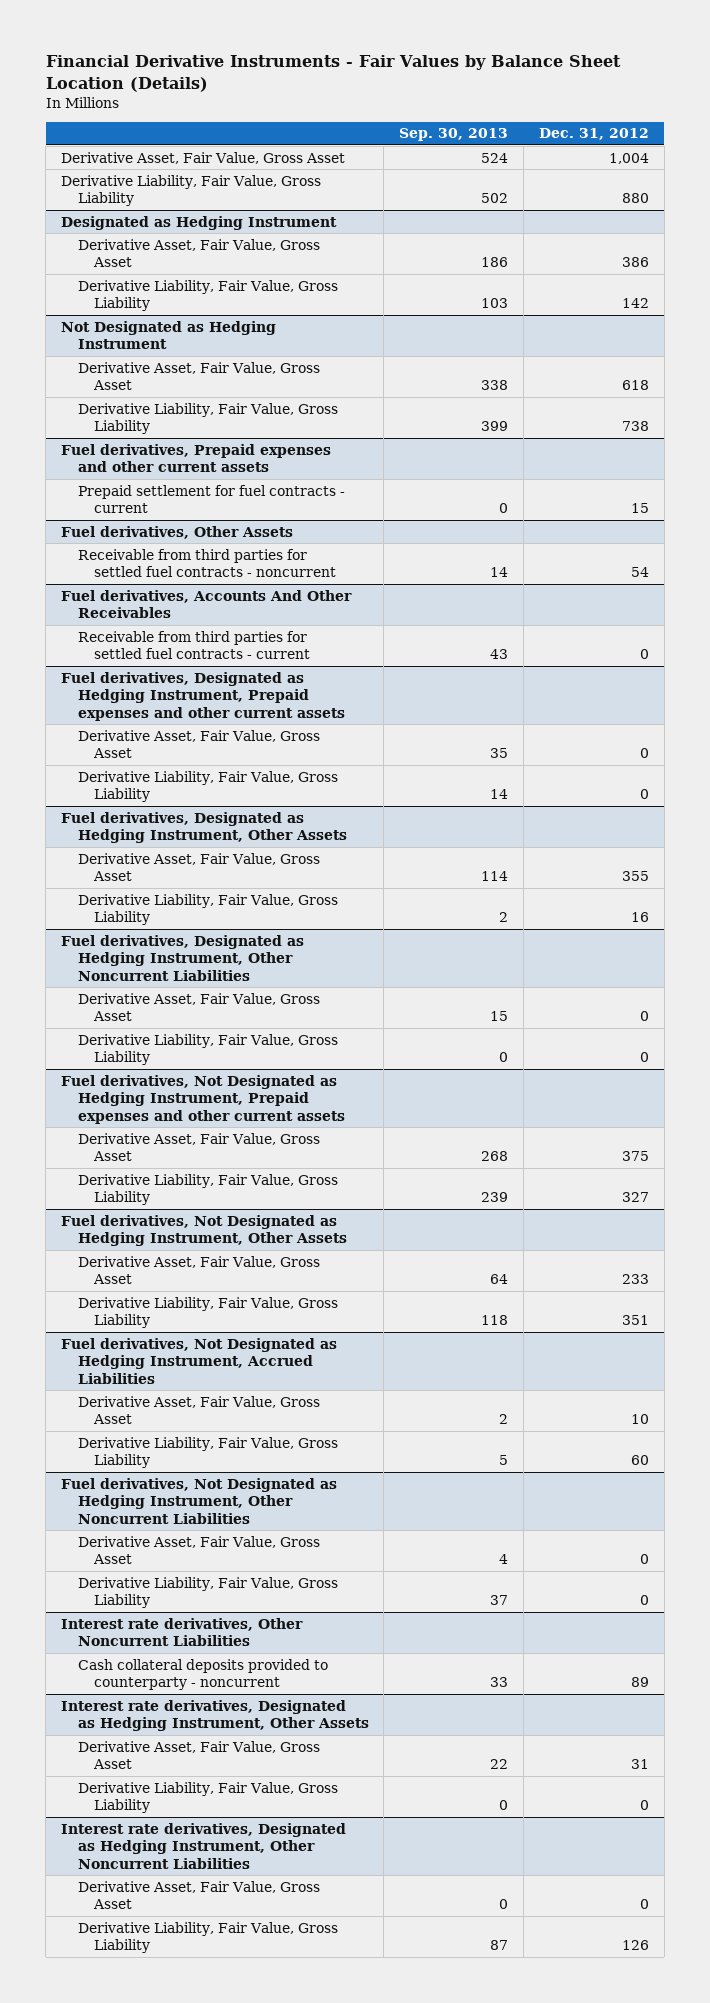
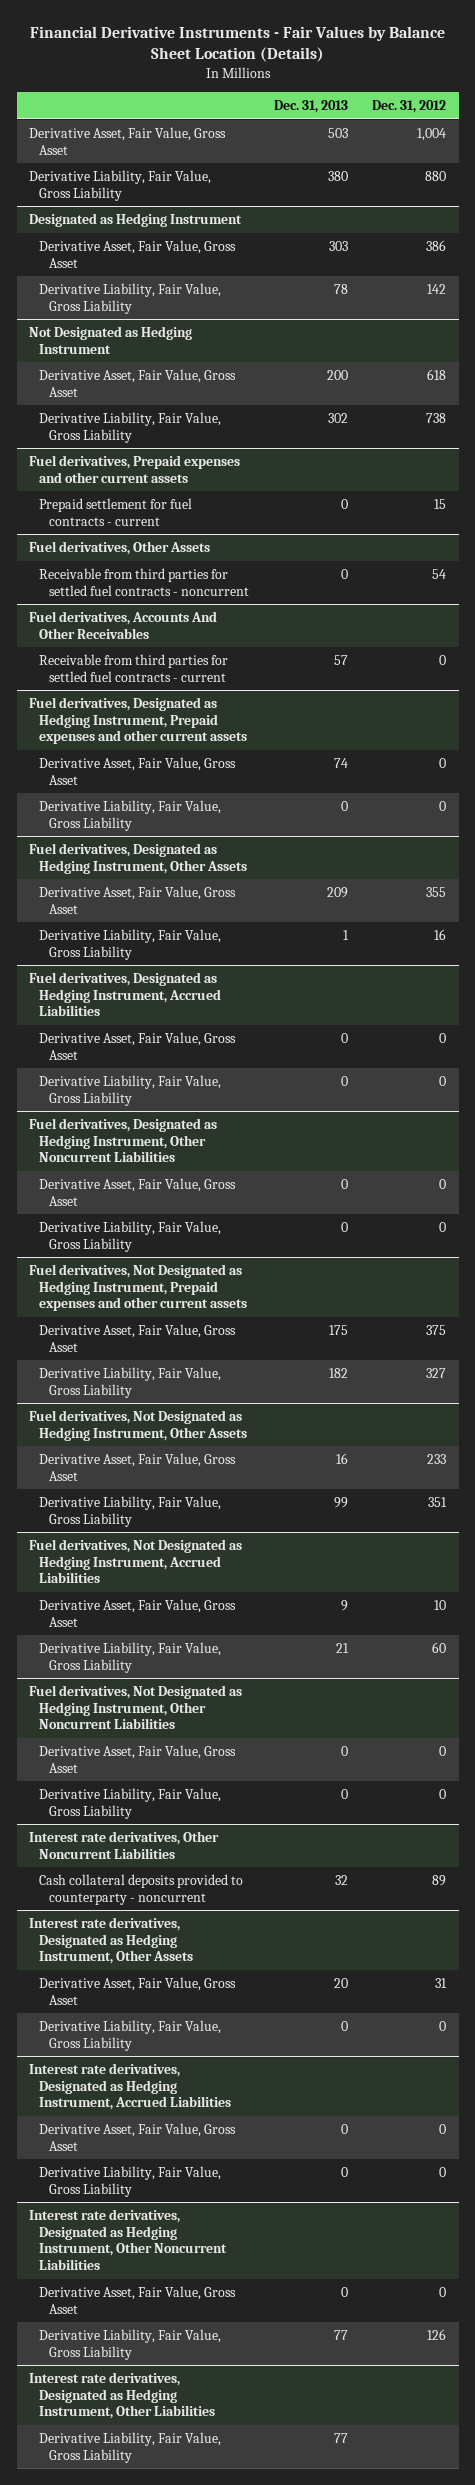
[399,128,509,142] Sep. 30, 2013 -> none
none -> [273,99,348,113] Dec. 31, 2013
none -> [28,972,221,1017] Fuel derivatives, Designated as Hedging Instrument, Accrued Liabilities
none -> [38,1032,236,1060] Derivative Asset, Fair Value, Gross Asset
none -> [38,1075,221,1106] Derivative Liability, Fair Value, Gross Liability
none -> [28,2063,231,2111] Interest rate derivatives, Designated as Hedging Instrument, Accrued Liabilities
none -> [38,2123,236,2151] Derivative Asset, Fair Value, Gross Asset
none -> [38,2166,221,2197] Derivative Liability, Fair Value, Gross Liability
none -> [28,2372,215,2420] Interest rate derivatives, Designated as Hedging Instrument, Other Liabilities
none -> [38,2432,221,2463] Derivative Liability, Fair Value, Gross Liability

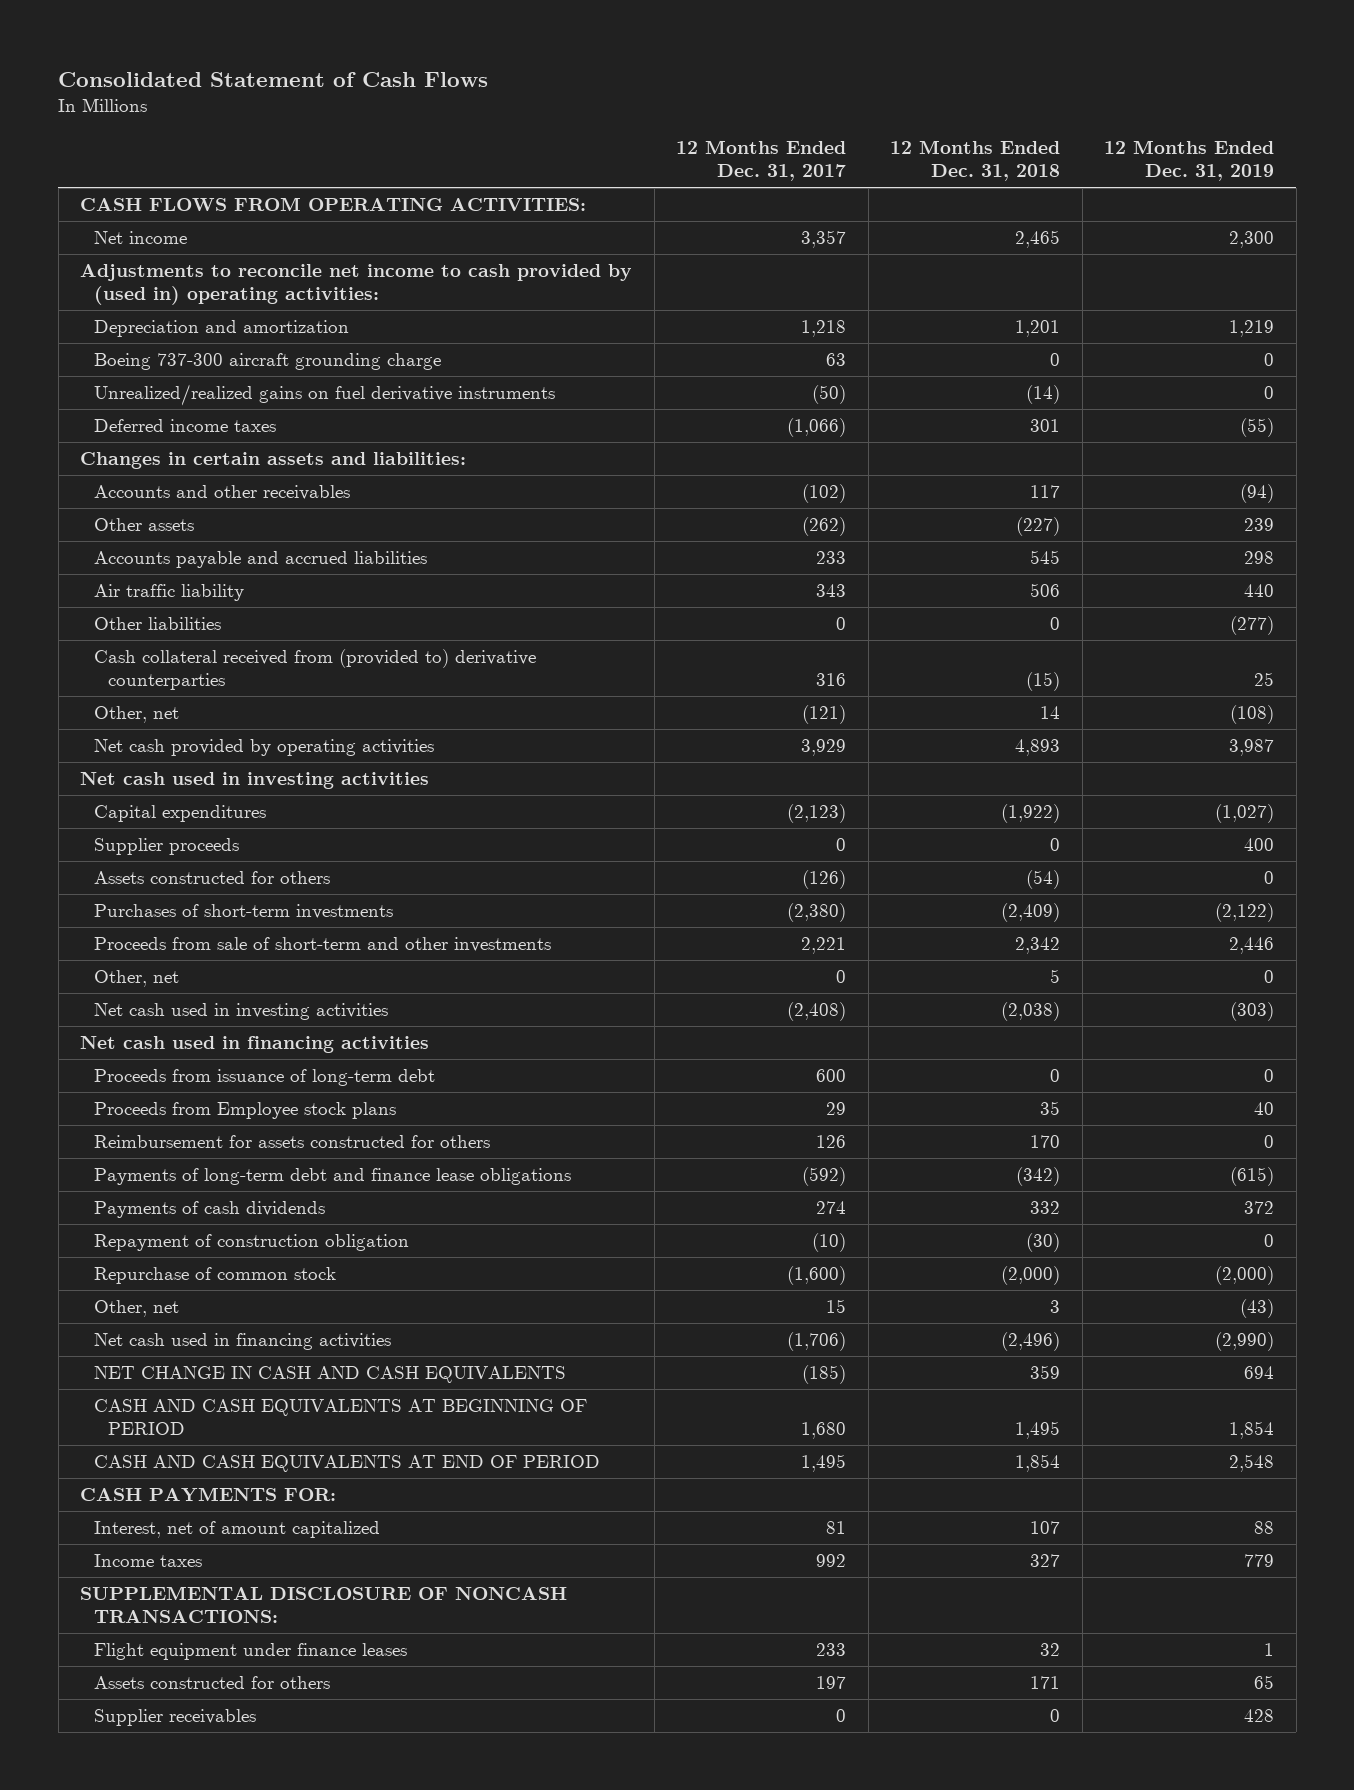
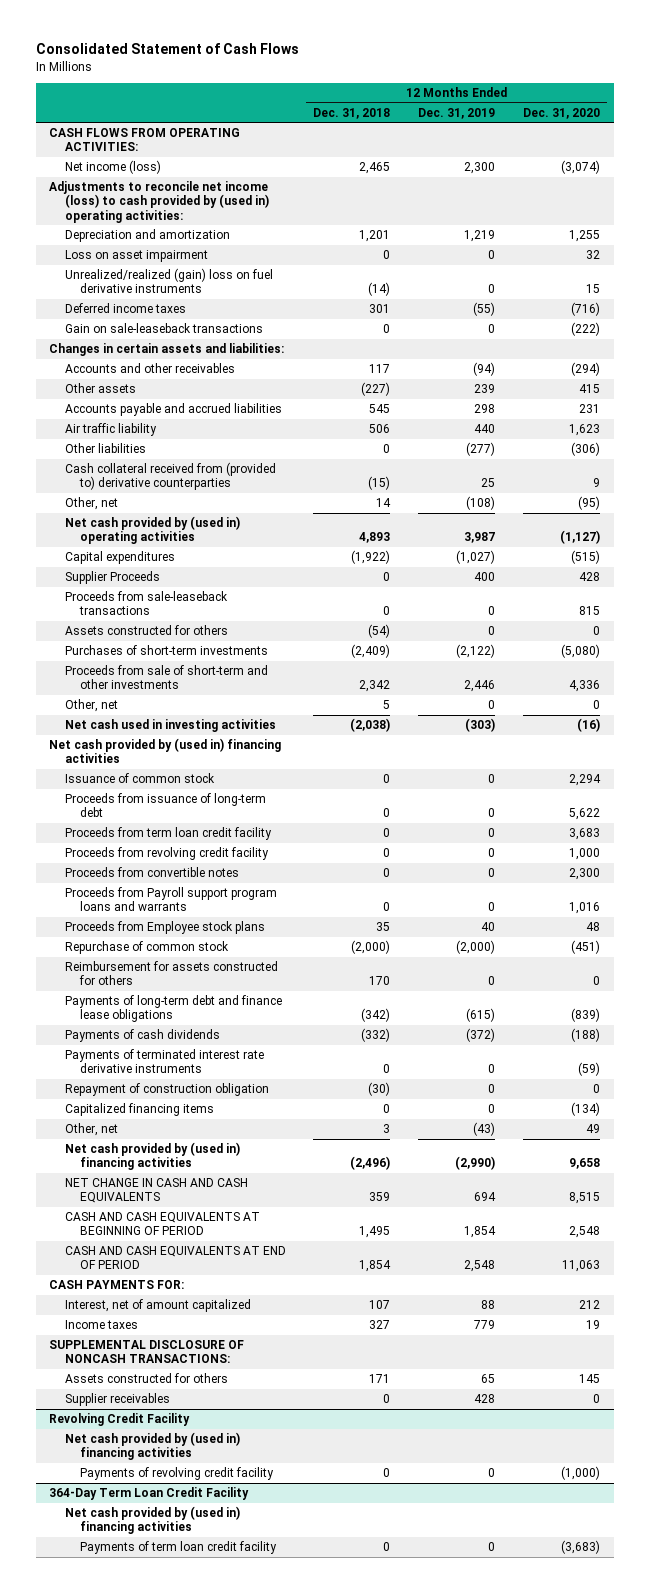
[676,139,847,181] 12 Months Ended Dec. 31, 2017 -> none
none -> [522,107,600,119] Dec. 31, 2020
[93,231,187,245] Net income -> [64,160,161,175] Net income (loss)
[80,264,633,305] Adjustments to reconcile net income to cash provided by (used in) operating activities: -> [49,181,269,223] Adjustments to reconcile net income (loss) to cash provided by (used in) operating activities:
[93,353,441,371] Boeing 737-300 aircraft grounding charge -> none
none -> [64,250,208,263] Loss on asset impairment
[93,384,555,407] Unrealized/realized gains on fuel derivative instruments -> [64,268,273,294] Unrealized/realized (gain) loss on fuel derivative instruments
none -> [64,323,263,334] Gain on sale-leaseback transactions
[80,772,430,790] Net cash used in investing activities -> none
[93,739,434,757] Net cash provided by operating activities -> [64,516,240,545] Net cash provided by (used in) operating activities
[93,838,239,856] Supplier proceeds -> [64,571,160,585] Supplier Proceeds
none -> [64,591,228,616] Proceeds from sale-leaseback transactions
[80,1036,430,1054] Net cash used in financing activities -> [49,738,282,764] Net cash provided by (used in) financing activities
none -> [64,773,215,784] Issuance of common stock
none -> [64,827,272,841] Proceeds from term loan credit facility
none -> [64,847,269,861] Proceeds from revolving credit facility
none -> [64,867,239,878] Proceeds from convertible notes
none -> [64,887,277,912] Proceeds from Payroll support program loans and warrants
[93,1267,336,1285] Repurchase of common stock -> [64,941,229,955] Repurchase of common stock
[1030,1201,1061,1215] 332 -> [361,1028,391,1043] (332)
[1244,1201,1275,1215] 372 -> [466,1028,496,1043] (372)
none -> [64,1049,264,1074] Payments of terminated interest rate derivative instruments
none -> [64,1103,214,1117] Capitalized financing items
[93,1333,391,1351] Net cash used in financing activities -> [64,1142,240,1171] Net cash provided by (used in) financing activities
[93,1643,407,1661] Flight equipment under finance leases -> none
none -> [49,1413,191,1427] Revolving Credit Facility
none -> [64,1432,240,1461] Net cash provided by (used in) financing activities
none -> [79,1467,274,1481] Payments of revolving credit facility
none -> [49,1487,250,1501] 364-Day Term Loan Credit Facility
none -> [64,1506,240,1535] Net cash provided by (used in) financing activities
none -> [79,1541,277,1555] Payments of term loan credit facility

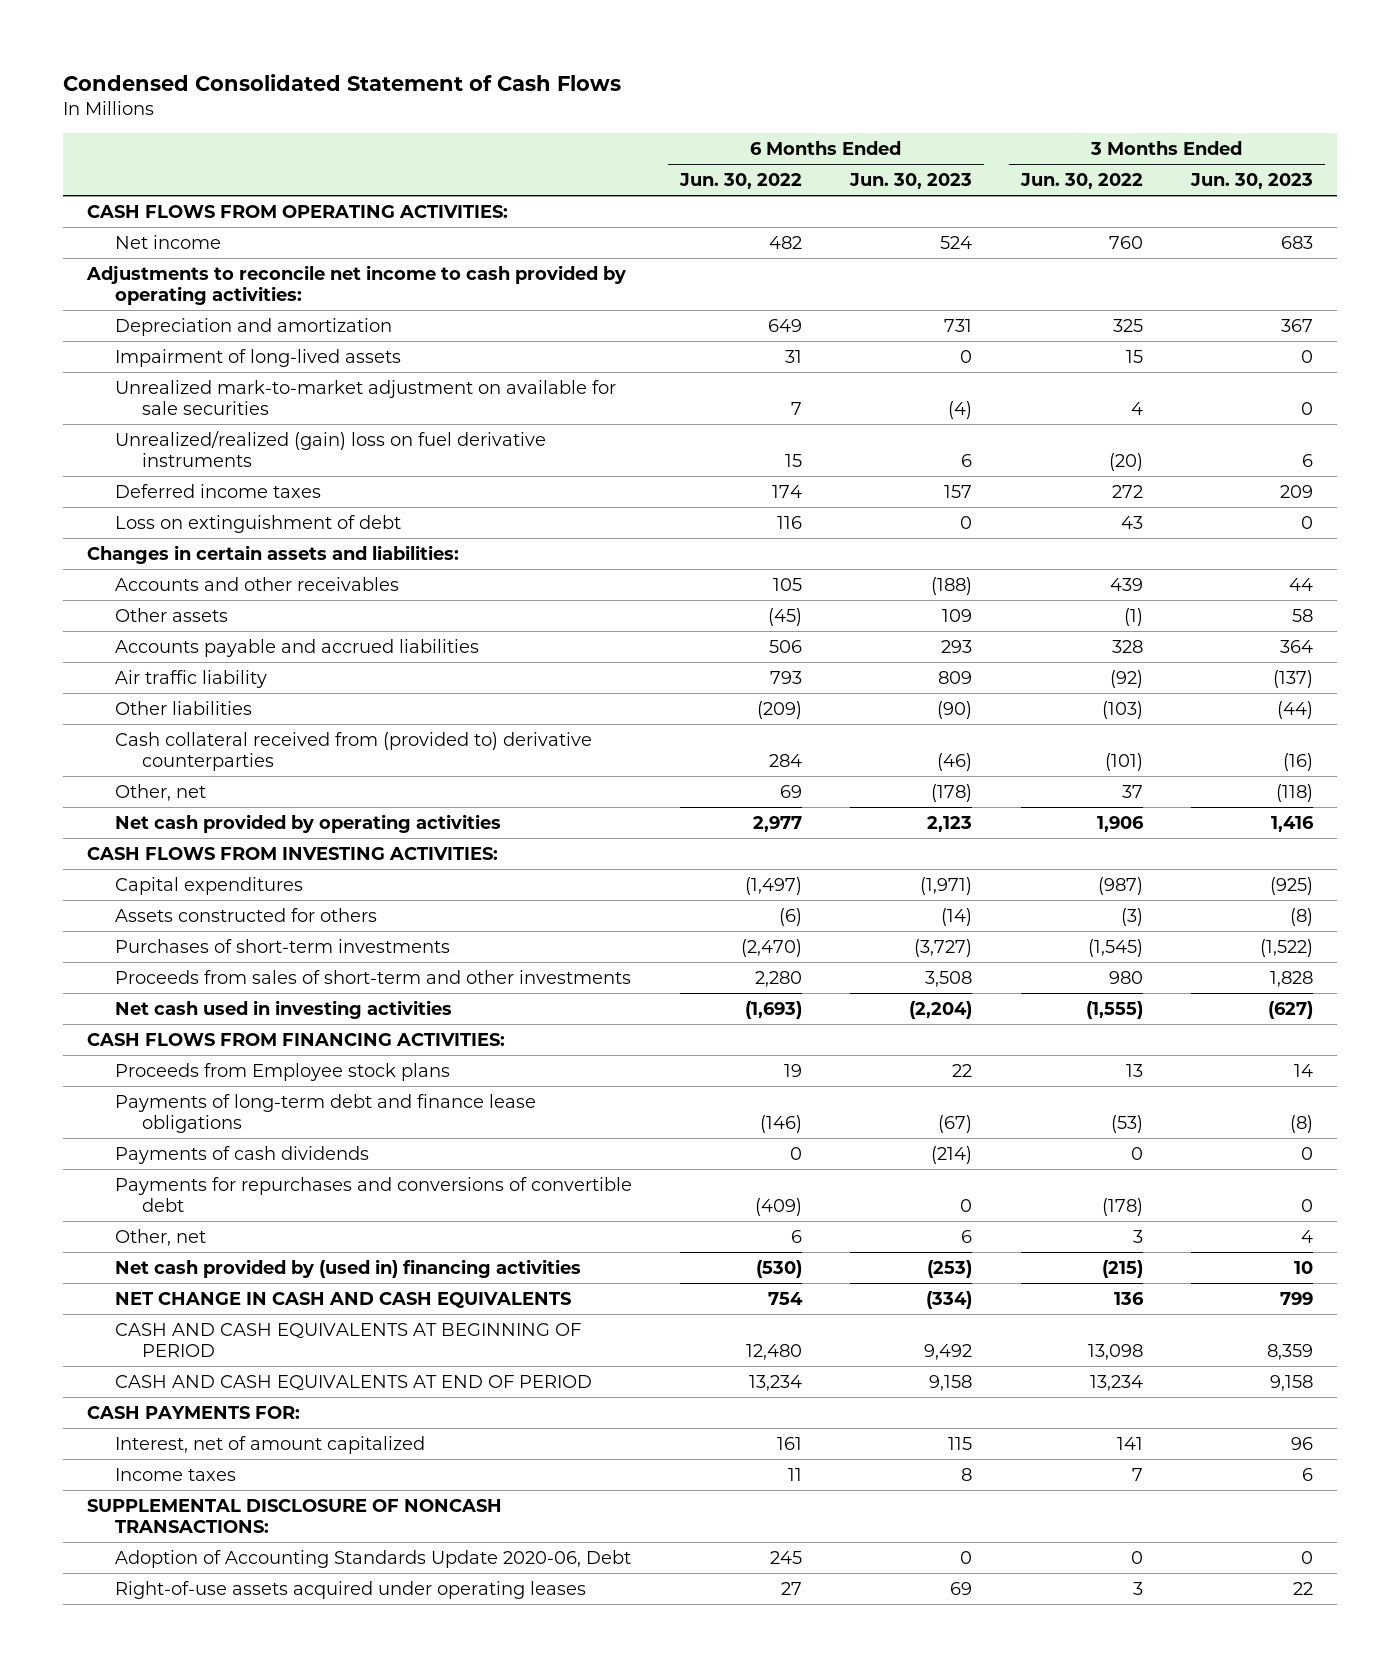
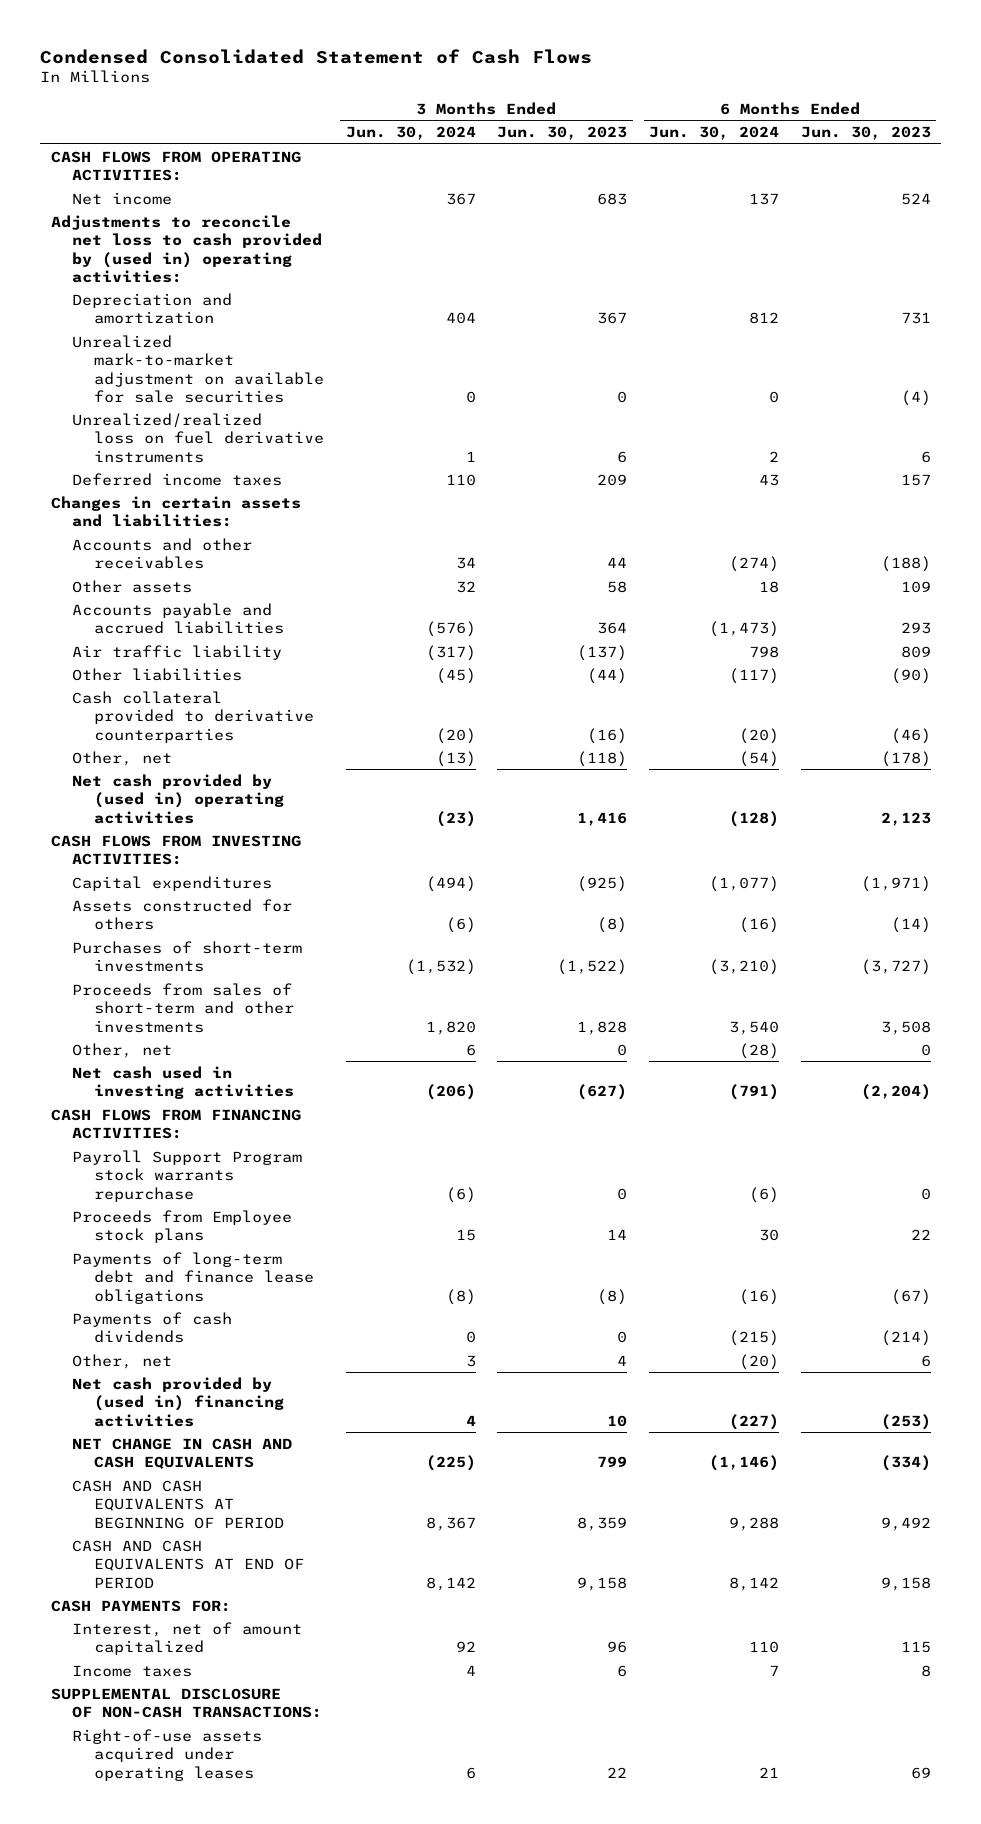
[678,172,802,189] Jun. 30, 2022 -> none
[1019,172,1143,189] Jun. 30, 2022 -> none
none -> [345,125,476,140] Jun. 30, 2024
none -> [648,125,779,140] Jun. 30, 2024
[85,264,626,305] Adjustments to reconcile net income to cash provided by operating activities: -> [50,214,323,283] Adjustments to reconcile net loss to cash provided by (used in) operating activities:
[114,348,401,367] Impairment of long-lived assets -> none
[114,430,546,467] Unrealized/realized (gain) loss on fuel derivative instruments -> [72,412,325,463] Unrealized/realized loss on fuel derivative instruments
[114,514,401,533] Loss on extinguishment of debt -> none
[114,731,592,771] Cash collateral received from (provided to) derivative counterparties -> [72,690,315,743] Cash collateral provided to derivative counterparties
[114,813,501,833] Net cash provided by operating activities -> [72,773,285,824] Net cash provided by (used in) operating activities
none -> [72,1042,173,1058] Other, net
none -> [72,1149,303,1202] Payroll Support Program stock warrants repurchase
[114,1176,632,1212] Payments for repurchases and conversions of convertible debt -> none
[114,1549,631,1568] Adoption of Accounting Standards Update 2020-06, Debt -> none
[86,1498,502,1533] SUPPLEMENTAL DISCLOSURE OF NONCASH TRANSACTIONS: -> [50,1687,323,1719] SUPPLEMENTAL DISCLOSURE OF NON-CASH TRANSACTIONS:

